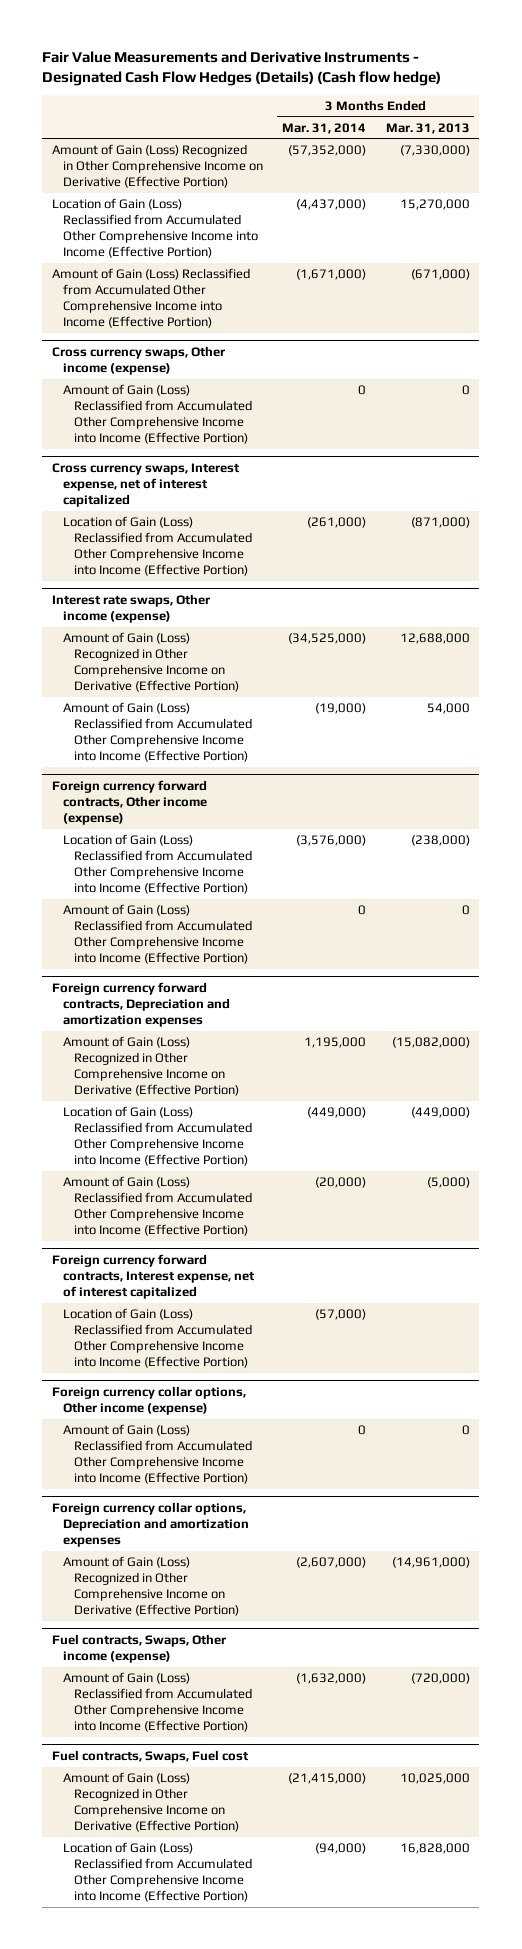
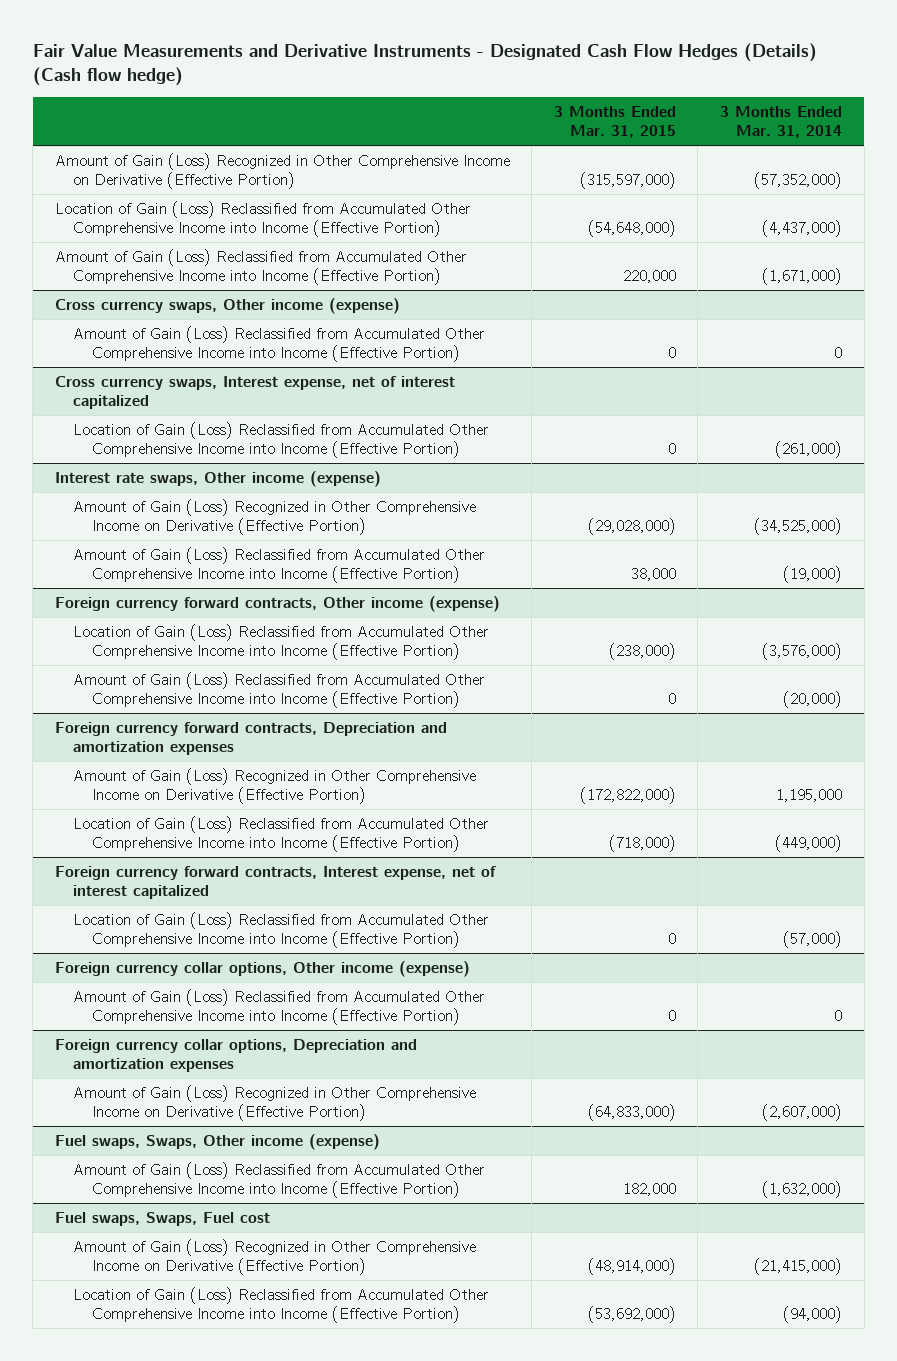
[385,122,470,134] Mar. 31, 2013 -> none
none -> [553,105,676,139] 3 Months Ended Mar. 31, 2015
[358,904,367,915] 0 -> [782,691,842,709] (20,000)
[62,1175,252,1236] Amount of Gain (Loss) Reclassified from Accumulated Other Comprehensive Income into Income (Effective Portion) -> none
[52,1633,227,1663] Fuel contracts, Swaps, Other income (expense) -> [54,1133,380,1150] Fuel swaps, Swaps, Other income (expense)
[52,1749,250,1763] Fuel contracts, Swaps, Fuel cost -> [54,1211,270,1226] Fuel swaps, Swaps, Fuel cost

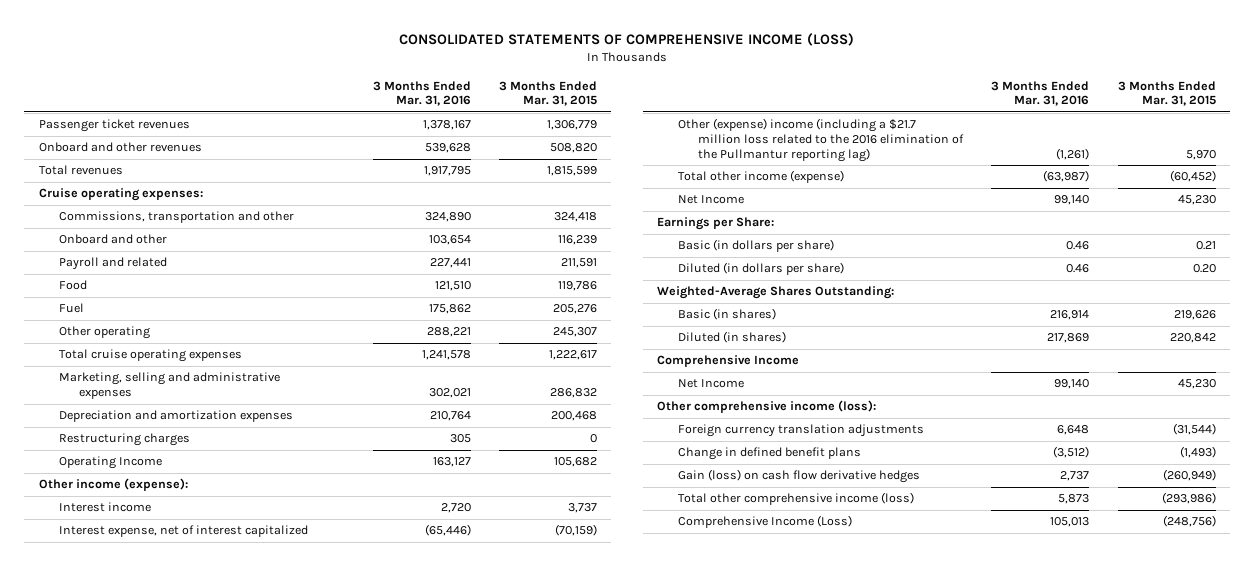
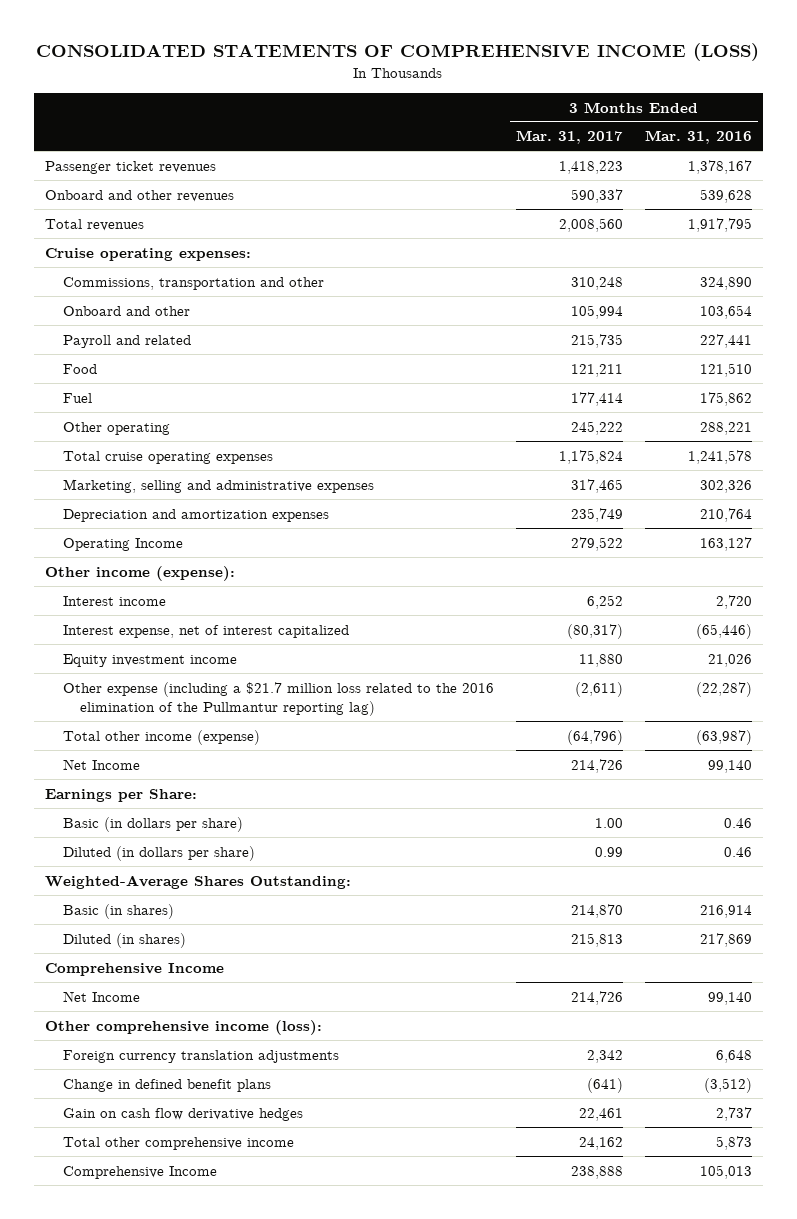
[499,80,598,107] 3 Months Ended Mar. 31, 2015 -> none
none -> [515,130,623,145] Mar. 31, 2017
[428,388,471,399] 302,021 -> [700,479,753,493] 302,326
[58,433,190,447] Restructuring charges -> none
none -> [62,653,237,667] Equity investment income
[677,118,965,162] Other (expense) income (including a $21.7 million loss related to the 2016 elimination of the Pullmantur reporting lag) -> [62,681,494,716] Other expense (including a $21.7 million loss related to the 2016 elimination of the Pullmantur reporting lag)
[1056,147,1090,160] (1,261) -> [696,681,753,697] (22,287)
[677,469,920,484] Gain (loss) on cash flow derivative hedges -> [62,1107,303,1121] Gain on cash flow derivative hedges
[677,492,914,506] Total other comprehensive income (loss) -> [62,1136,294,1150] Total other comprehensive income
[677,515,852,529] Comprehensive Income (Loss) -> [62,1165,217,1179] Comprehensive Income

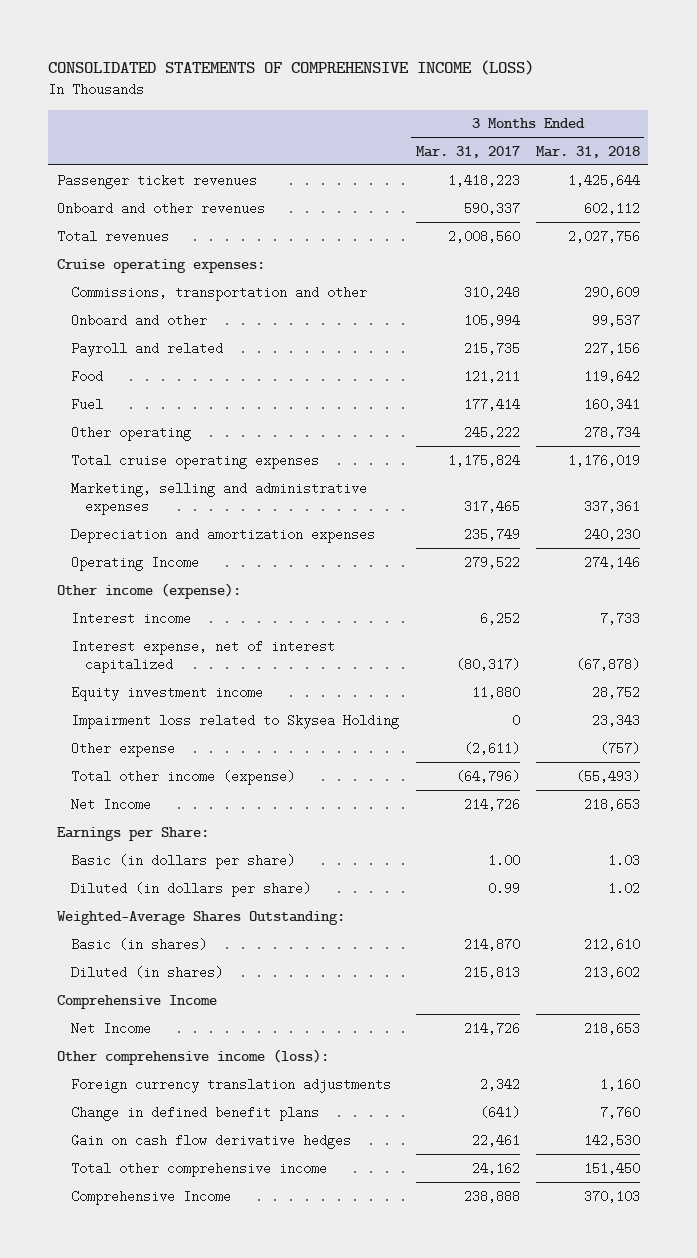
[645,130,753,145] Mar. 31, 2016 -> none
none -> [536,145,641,158] Mar. 31, 2018
none -> [70,713,399,729] Impairment loss related to Skysea Holding
[62,681,494,716] Other expense (including a $21.7 million loss related to the 2016 elimination of the Pullmantur reporting lag) -> [70,741,175,757] Other expense

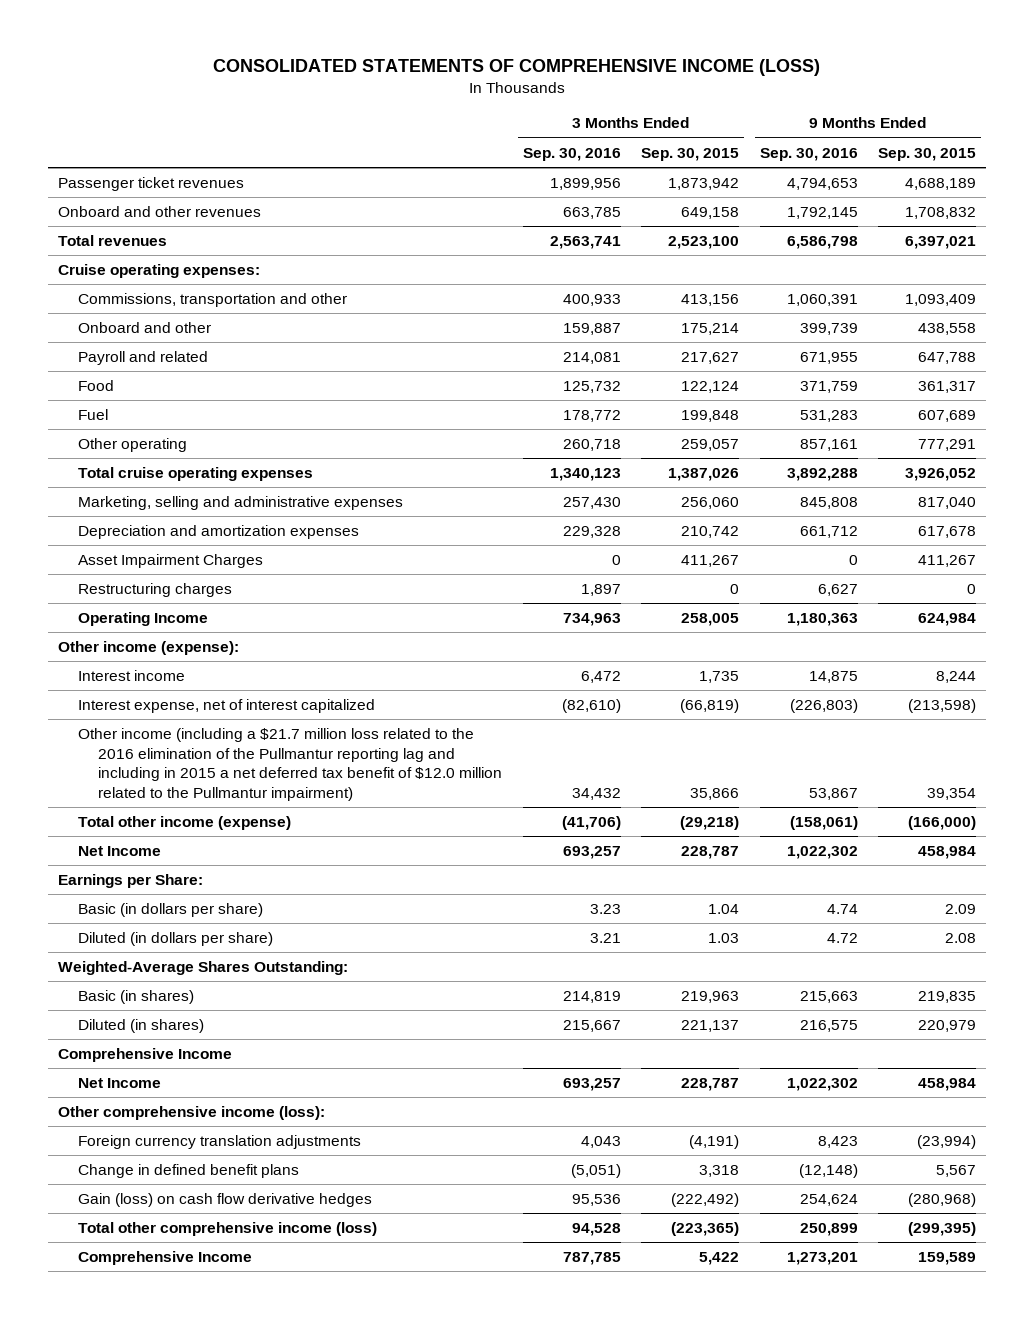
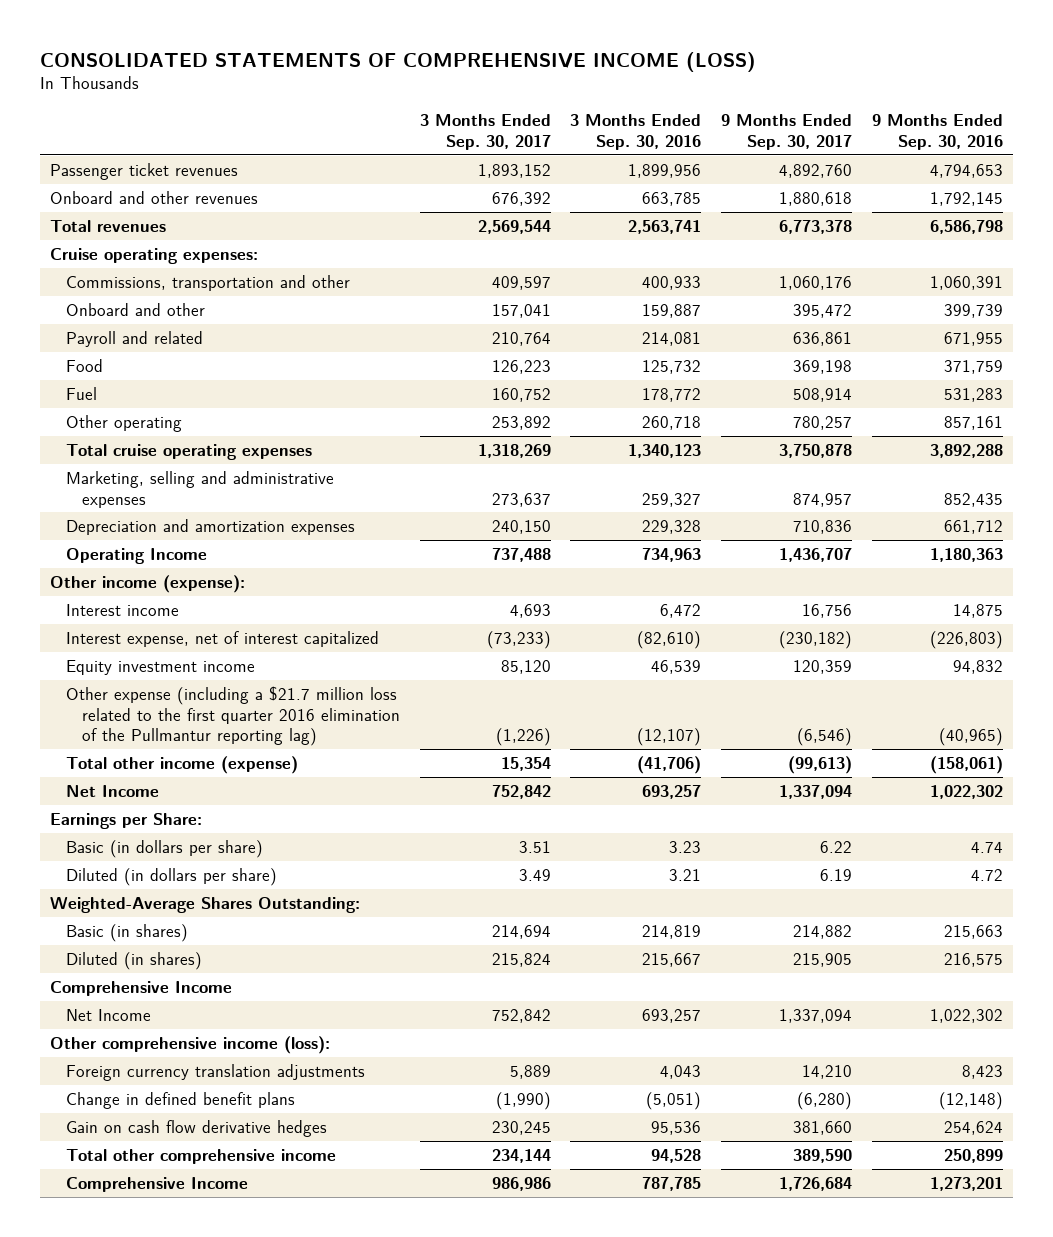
[641,147,740,161] Sep. 30, 2015 -> none
[878,147,977,161] Sep. 30, 2015 -> none
none -> [419,114,551,150] 3 Months Ended Sep. 30, 2017
none -> [721,114,853,150] 9 Months Ended Sep. 30, 2017
[562,497,621,510] 257,430 -> [642,492,702,507] 259,327
[799,497,858,510] 845,808 -> [944,492,1004,507] 852,435
[78,554,264,569] Asset Impairment Charges -> none
[78,583,233,598] Restructuring charges -> none
none -> [65,659,255,675] Equity investment income
[78,728,503,801] Other income (including a $21.7 million loss related to the 2016 elimination of the Pullmantur reporting lag and including in 2015 a net deferred tax benefit of $12.0 million related to the Pullmantur impairment) -> [65,685,400,747] Other expense (including a $21.7 million loss related to the first quarter 2016 elimination of the Pullmantur reporting lag)
[571,787,621,800] 34,432 -> [637,728,702,747] (12,107)
[808,787,858,800] 53,867 -> [939,728,1004,747] (40,965)
[78,1193,373,1208] Gain (loss) on cash flow derivative hedges -> [65,1119,327,1137] Gain on cash flow derivative hedges
[78,1222,378,1237] Total other comprehensive income (loss) -> [65,1148,336,1164] Total other comprehensive income

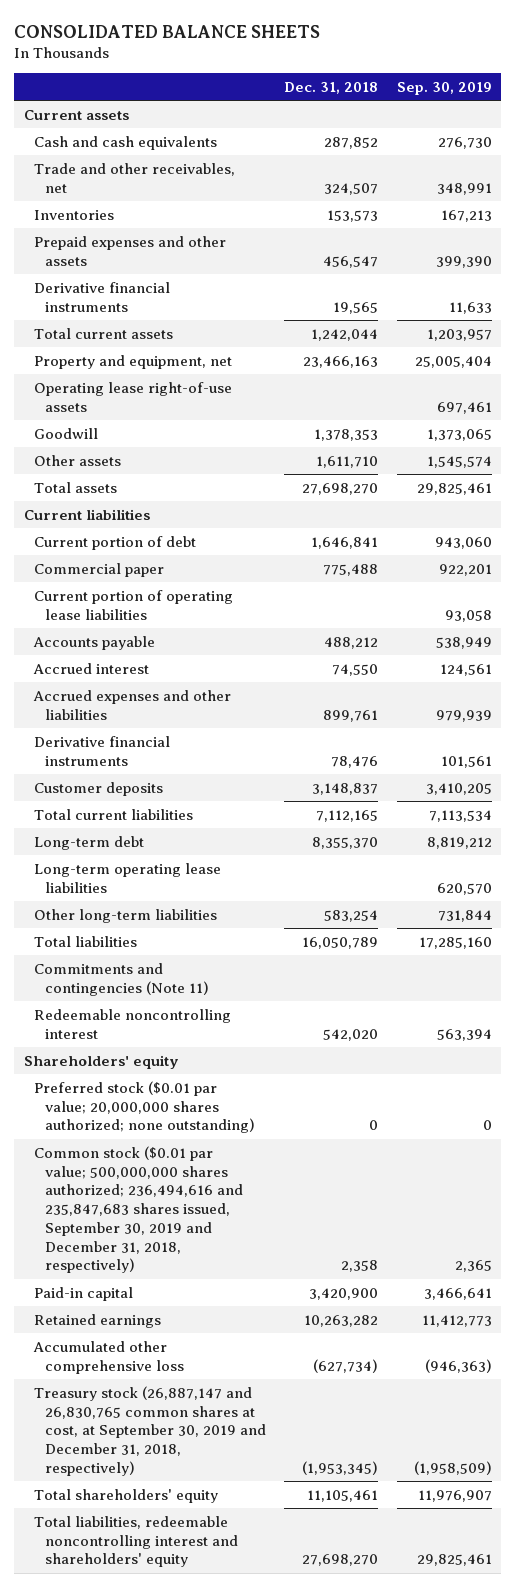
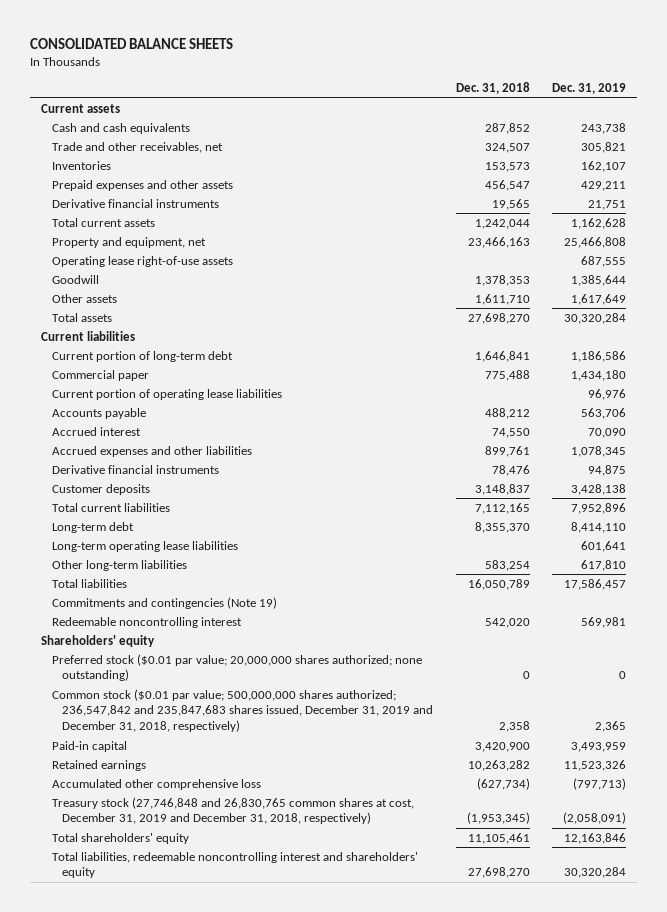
[396,81,492,95] Sep. 30, 2019 -> none
none -> [552,83,627,95] Dec. 31, 2019
[34,535,197,550] Current portion of debt -> [51,350,233,362] Current portion of long-term debt
[34,962,210,996] Commitments and contingencies (Note 11) -> [51,596,277,609] Commitments and contingencies (Note 19)
[34,1145,244,1274] Common stock ($0.01 par value; 500,000,000 shares authorized; 236,494,616 and 235,847,683 shares issued, September 30, 2019 and December 31, 2018, respectively) -> [51,688,434,733] Common stock ($0.01 par value; 500,000,000 shares authorized; 236,547,842 and 235,847,683 shares issued, December 31, 2019 and December 31, 2018, respectively)
[34,1385,267,1476] Treasury stock (26,887,147 and 26,830,765 common shares at cost, at September 30, 2019 and December 31, 2018, respectively) -> [51,796,414,825] Treasury stock (27,746,848 and 26,830,765 common shares at cost, December 31, 2019 and December 31, 2018, respectively)

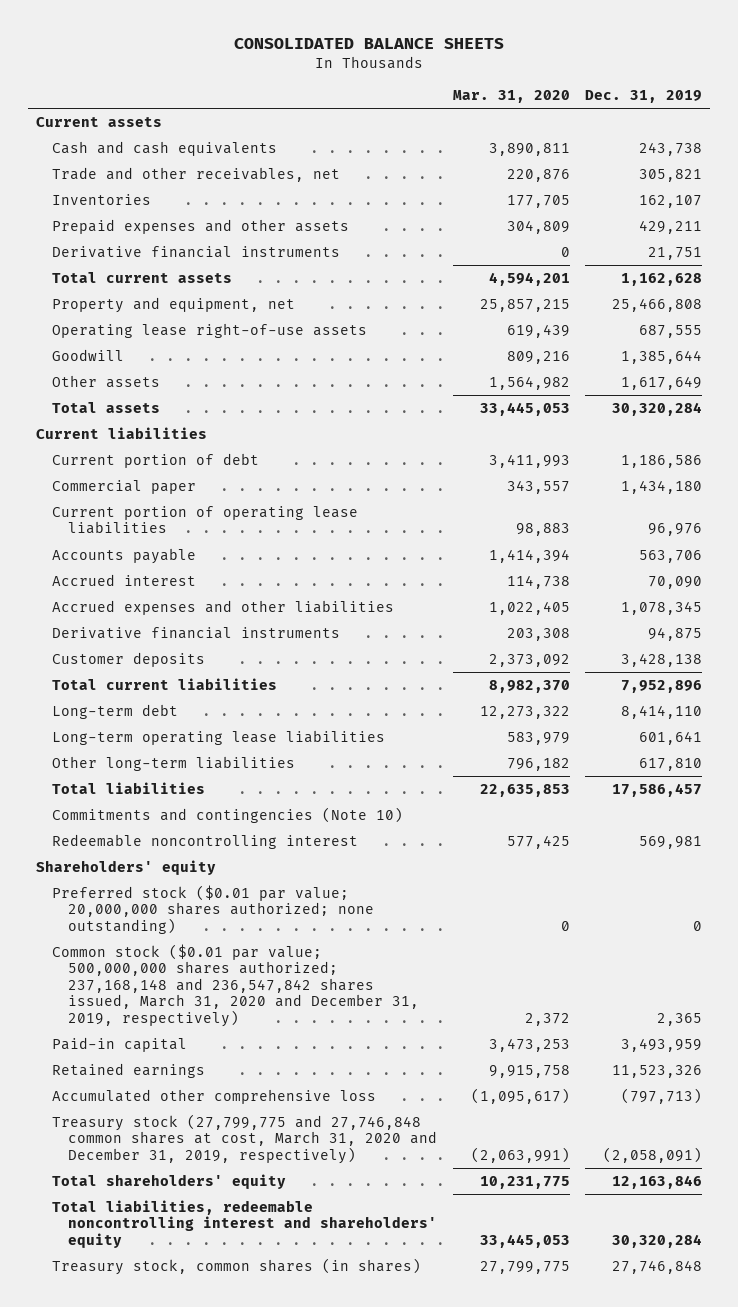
[455,82,530,95] Dec. 31, 2018 -> none
none -> [452,89,570,103] Mar. 31, 2020
[51,350,233,362] Current portion of long-term debt -> [51,452,259,468] Current portion of debt
[51,596,277,609] Commitments and contingencies (Note 19) -> [51,806,403,823] Commitments and contingencies (Note 10)
[51,688,434,733] Common stock ($0.01 par value; 500,000,000 shares authorized; 236,547,842 and 235,847,683 shares issued, December 31, 2019 and December 31, 2018, respectively) -> [51,943,419,1027] Common stock ($0.01 par value; 500,000,000 shares authorized; 237,168,148 and 236,547,842 shares issued, March 31, 2020 and December 31, 2019, respectively)
[51,796,414,825] Treasury stock (27,746,848 and 26,830,765 common shares at cost, December 31, 2019 and December 31, 2018, respectively) -> [51,1113,437,1164] Treasury stock (27,799,775 and 27,746,848 common shares at cost, March 31, 2020 and December 31, 2019, respectively)
none -> [51,1257,421,1275] Treasury stock, common shares (in shares)

